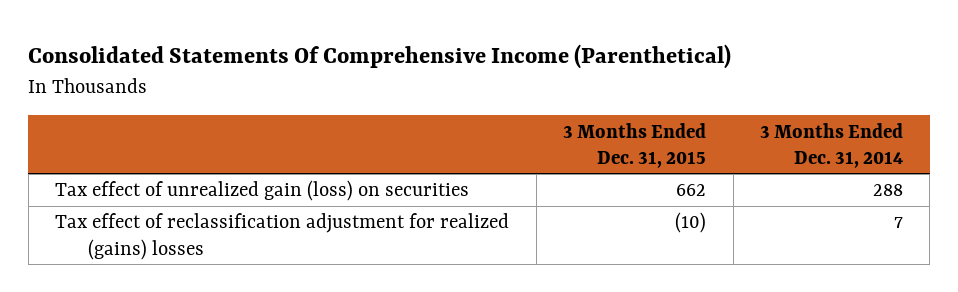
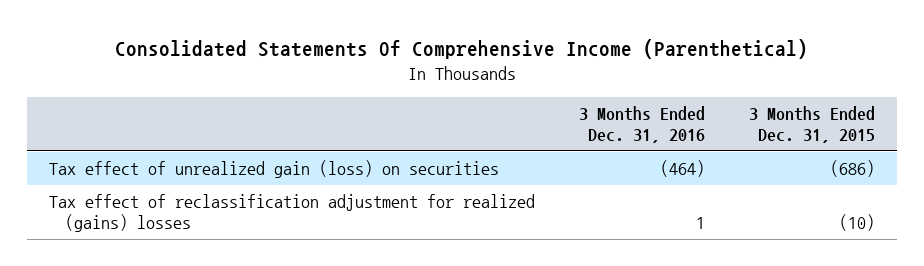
[759,122,903,168] 3 Months Ended Dec. 31, 2014 -> none
none -> [578,106,705,144] 3 Months Ended Dec. 31, 2016
[676,184,707,197] 662 -> [829,160,875,178] (686)

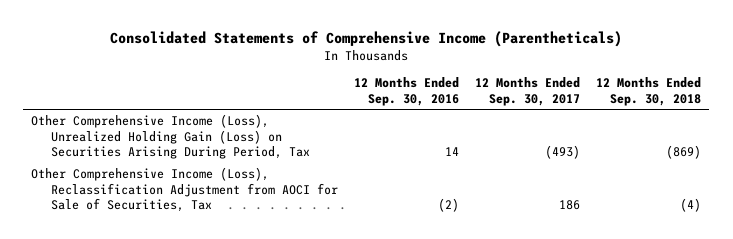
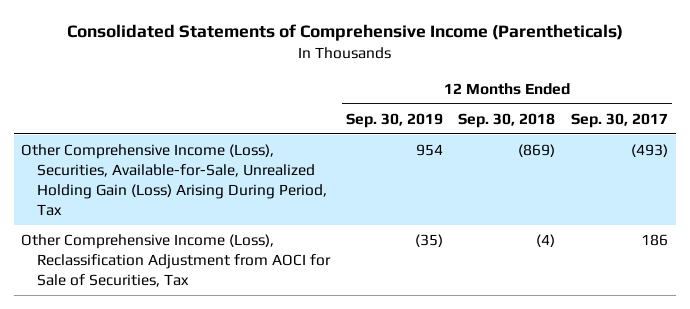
[354,77,460,107] 12 Months Ended Sep. 30, 2016 -> none
none -> [345,112,443,128] Sep. 30, 2019
[31,114,311,160] Other Comprehensive Income (Loss), Unrealized Holding Gain (Loss) on Securities Arising During Period, Tax -> [21,144,328,216] Other Comprehensive Income (Loss), Securities, Available-for-Sale, Unrealized Holding Gain (Loss) Arising During Period, Tax

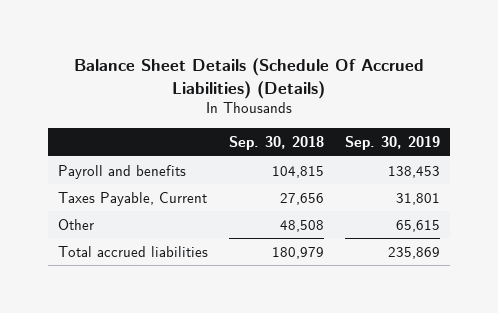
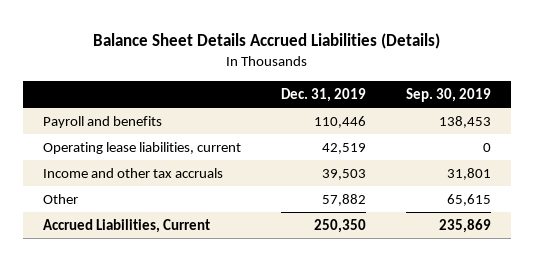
[73,57,424,99] Balance Sheet Details (Schedule Of Accrued Liabilities) (Details) -> [92,32,440,49] Balance Sheet Details Accrued Liabilities (Details)
[228,136,324,151] Sep. 30, 2018 -> none
none -> [280,87,366,102] Dec. 31, 2019
none -> [42,141,241,154] Operating lease liabilities, current
[58,191,208,206] Taxes Payable, Current -> [42,167,223,178] Income and other tax accruals
[58,245,209,257] Total accrued liabilities -> [42,218,210,233] Accrued Liabilities, Current

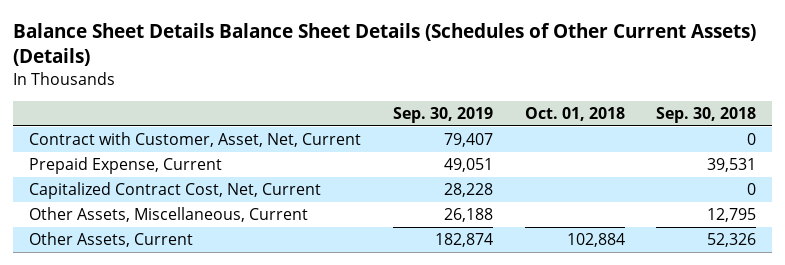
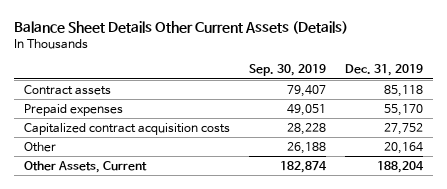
[13,23,757,67] Balance Sheet Details Balance Sheet Details (Schedules of Other Current Assets) (Details) -> [14,21,349,35] Balance Sheet Details Other Current Assets (Details)
[524,107,625,122] Oct. 01, 2018 -> none
[656,107,757,124] Sep. 30, 2018 -> none
none -> [345,64,424,77] Dec. 31, 2019
[28,132,361,148] Contract with Customer, Asset, Net, Current -> [23,84,111,95] Contract assets
[28,157,222,175] Prepaid Expense, Current -> [23,103,123,116] Prepaid expenses
[28,182,321,200] Capitalized Contract Cost, Net, Current -> [23,122,230,135] Capitalized contract acquisition costs
[28,207,308,223] Other Assets, Miscellaneous, Current -> [23,141,56,152] Other

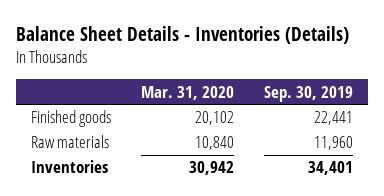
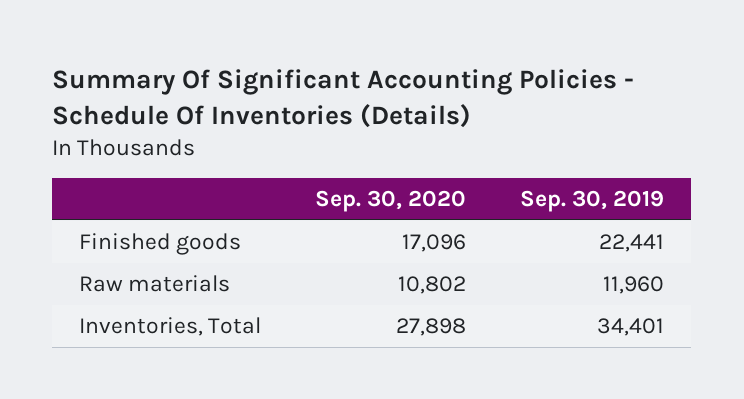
[15,25,349,44] Balance Sheet Details - Inventories (Details) -> [52,69,635,128] Summary Of Significant Accounting Policies - Schedule Of Inventories (Details)
[140,85,234,100] Mar. 31, 2020 -> none
none -> [315,190,467,213] Sep. 30, 2020
[30,160,108,174] Inventories -> [79,317,262,337] Inventories, Total

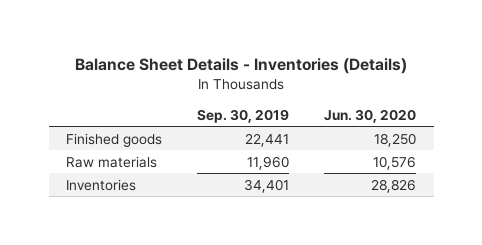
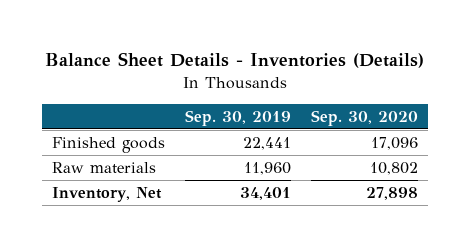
[324,108,417,123] Jun. 30, 2020 -> none
none -> [311,109,419,126] Sep. 30, 2020
[66,178,137,191] Inventories -> [51,187,162,203] Inventory, Net

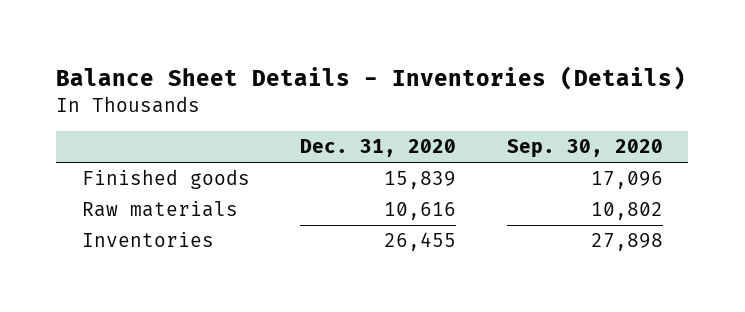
[185,109,292,126] Sep. 30, 2019 -> none
none -> [300,139,457,158] Dec. 31, 2020
[51,187,162,203] Inventory, Net -> [81,232,214,248] Inventories

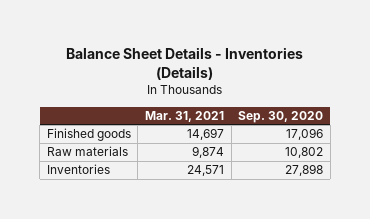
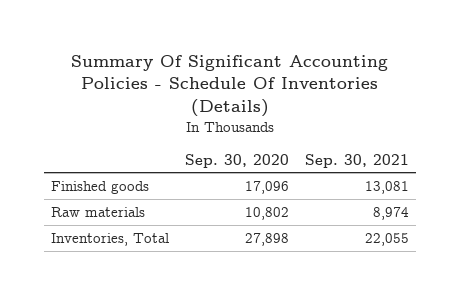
[65,46,303,80] Balance Sheet Details - Inventories (Details) -> [71,54,389,118] Summary Of Significant Accounting Policies - Schedule Of Inventories (Details)
[144,110,224,122] Mar. 31, 2021 -> none
none -> [304,153,409,168] Sep. 30, 2021
[46,164,110,175] Inventories -> [51,232,170,246] Inventories, Total

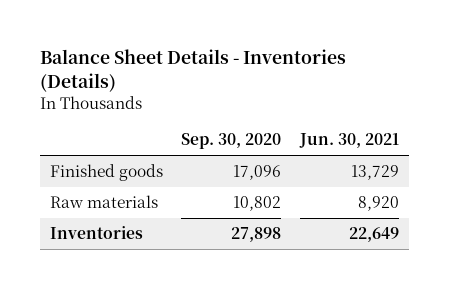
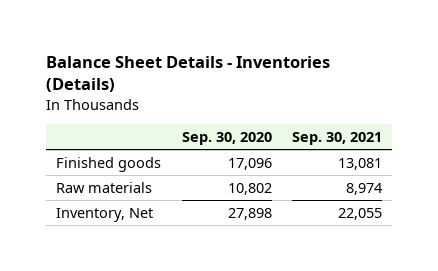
[299,133,400,149] Jun. 30, 2021 -> none
none -> [291,131,382,145] Sep. 30, 2021
[49,226,143,240] Inventories -> [56,207,154,222] Inventory, Net

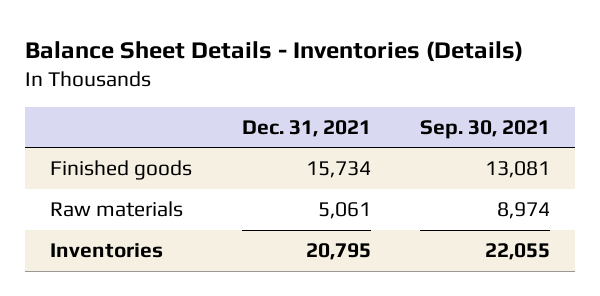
[181,131,272,145] Sep. 30, 2020 -> none
none -> [241,119,371,137] Dec. 31, 2021
[56,207,154,222] Inventory, Net -> [50,243,164,259] Inventories

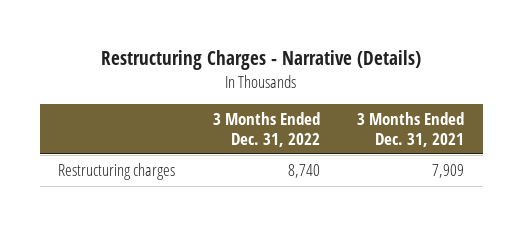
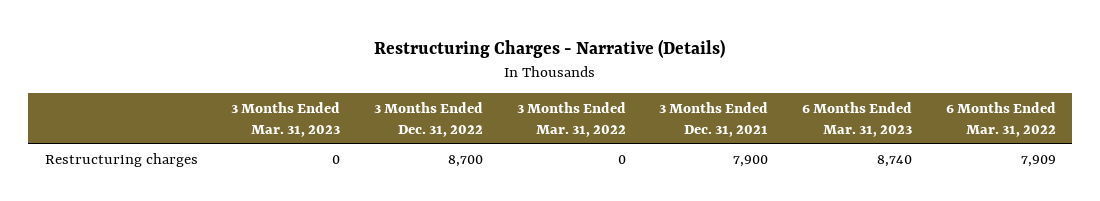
none -> [231,101,341,138] 3 Months Ended Mar. 31, 2023
none -> [516,101,626,138] 3 Months Ended Mar. 31, 2022
none -> [801,101,912,138] 6 Months Ended Mar. 31, 2023
none -> [945,101,1056,138] 6 Months Ended Mar. 31, 2022
[287,164,320,179] 8,740 -> [447,155,483,168] 8,700
[432,164,465,179] 7,909 -> [733,155,769,168] 7,900

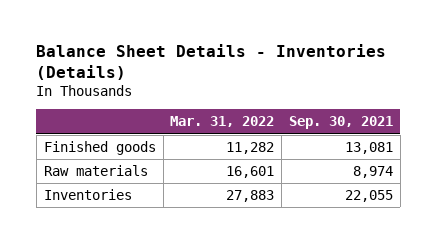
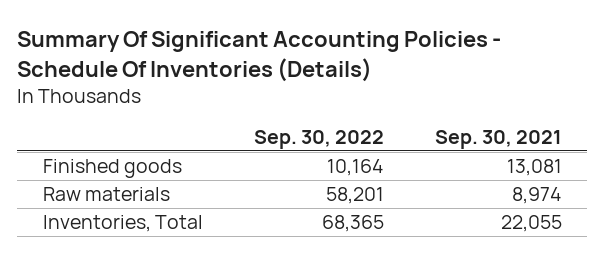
[36,44,387,80] Balance Sheet Details - Inventories (Details) -> [17,31,502,82] Summary Of Significant Accounting Policies - Schedule Of Inventories (Details)
[170,116,275,128] Mar. 31, 2022 -> none
none -> [253,129,384,149] Sep. 30, 2022
[43,189,132,201] Inventories -> [42,215,203,233] Inventories, Total

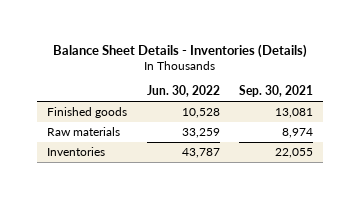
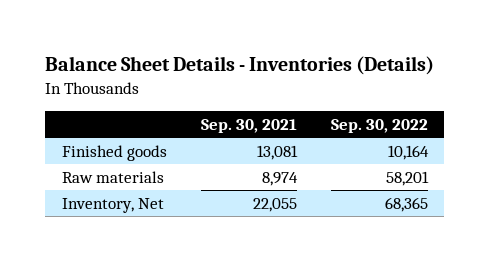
[146,85,220,98] Jun. 30, 2022 -> none
none -> [330,119,428,134] Sep. 30, 2022
[47,147,106,157] Inventories -> [61,197,164,213] Inventory, Net

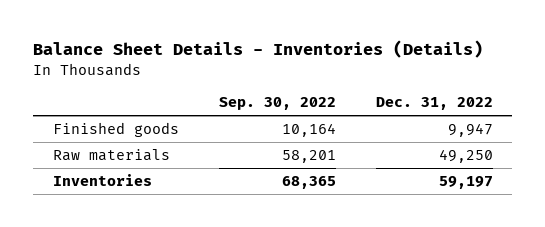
[200,119,297,134] Sep. 30, 2021 -> none
none -> [375,97,493,111] Dec. 31, 2022
[61,197,164,213] Inventory, Net -> [52,174,152,187] Inventories

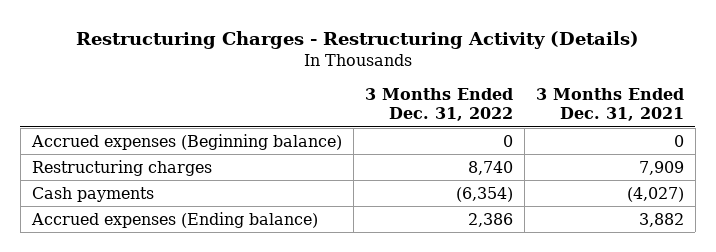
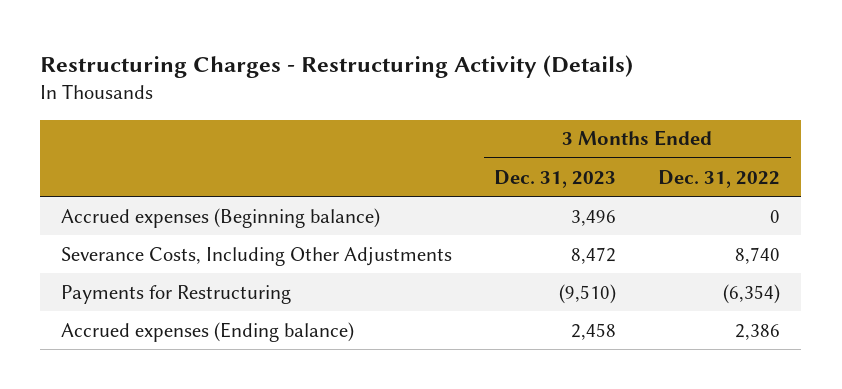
[535,88,684,122] 3 Months Ended Dec. 31, 2021 -> none
none -> [494,169,617,188] Dec. 31, 2023
[31,159,212,176] Restructuring charges -> [61,246,453,266] Severance Costs, Including Other Adjustments
[31,186,154,202] Cash payments -> [61,284,292,304] Payments for Restructuring

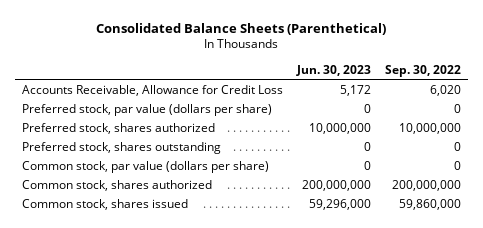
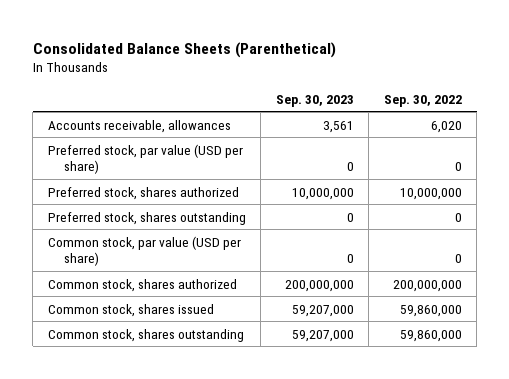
[295,64,371,76] Jun. 30, 2023 -> none
none -> [275,94,354,107] Sep. 30, 2023
[21,84,283,96] Accounts Receivable, Allowance for Credit Loss -> none
none -> [47,119,231,133] Accounts receivable, allowances
[21,103,272,116] Preferred stock, par value (dollars per share) -> [47,143,243,175] Preferred stock, par value (USD per share)
[21,160,269,173] Common stock, par value (dollars per share) -> [47,235,241,267] Common stock, par value (USD per share)
none -> [47,328,244,342] Common stock, shares outstanding

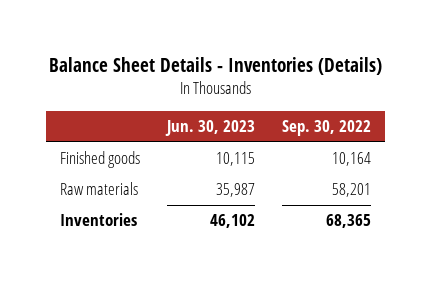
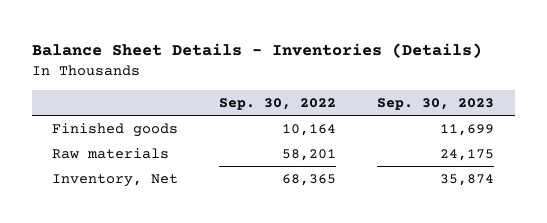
[165,120,256,137] Jun. 30, 2023 -> none
none -> [377,97,495,110] Sep. 30, 2023
[59,213,137,227] Inventories -> [52,173,179,187] Inventory, Net

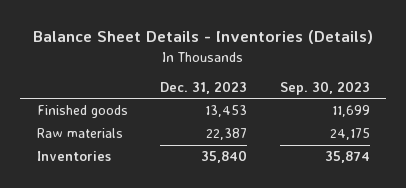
[219,97,337,110] Sep. 30, 2022 -> none
none -> [160,80,248,94] Dec. 31, 2023
[52,173,179,187] Inventory, Net -> [36,151,111,162] Inventories

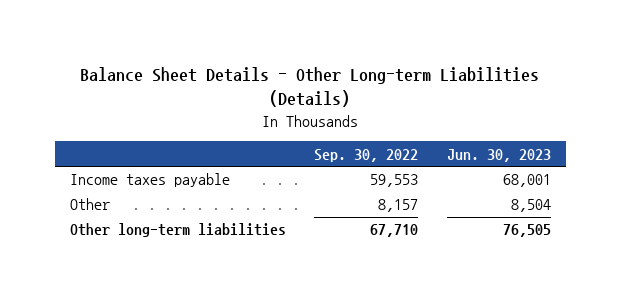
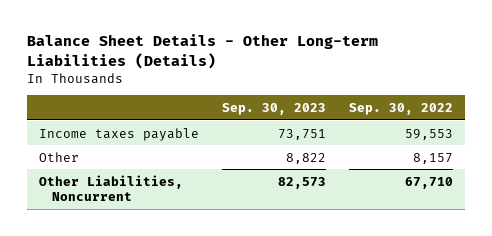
[447,148,552,162] Jun. 30, 2023 -> none
none -> [221,102,326,115] Sep. 30, 2023
[69,223,286,238] Other long-term liabilities -> [38,174,183,202] Other Liabilities, Noncurrent

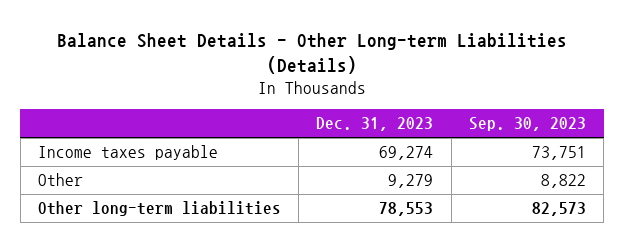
[349,102,454,115] Sep. 30, 2022 -> none
none -> [316,117,434,132] Dec. 31, 2023
[38,174,183,202] Other Liabilities, Noncurrent -> [38,201,282,217] Other long-term liabilities

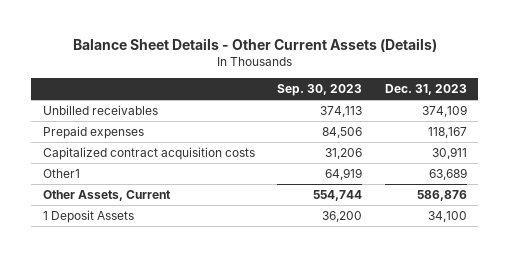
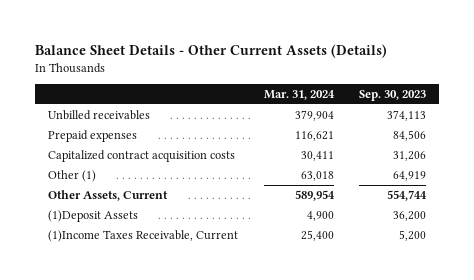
[385,84,468,96] Dec. 31, 2023 -> none
none -> [263,89,335,100] Mar. 31, 2024
[42,168,80,178] Other1 -> [48,169,97,182] Other (1)
[42,209,134,223] 1 Deposit Assets -> [48,209,139,222] (1)Deposit Assets
none -> [48,229,239,242] (1)Income Taxes Receivable, Current

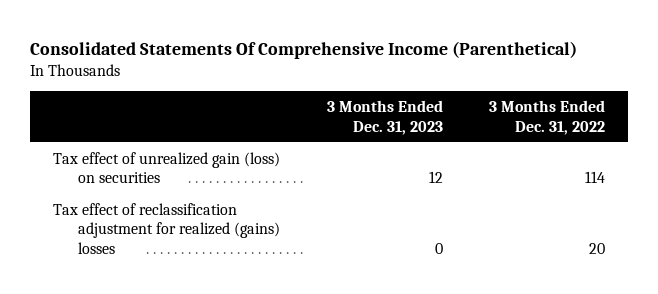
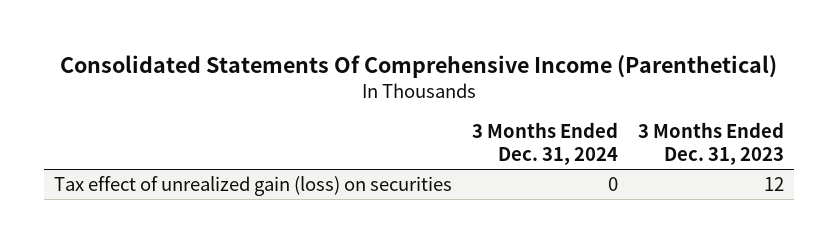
[488,100,605,135] 3 Months Ended Dec. 31, 2022 -> none
none -> [472,122,619,166] 3 Months Ended Dec. 31, 2024
[53,202,281,255] Tax effect of reclassification adjustment for realized (gains) losses -> none

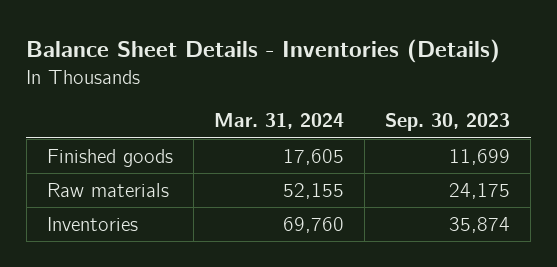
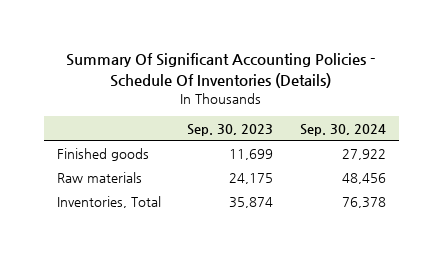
[26,38,501,63] Balance Sheet Details - Inventories (Details) -> [66,53,376,88] Summary Of Significant Accounting Policies - Schedule Of Inventories (Details)
[214,113,345,130] Mar. 31, 2024 -> none
none -> [299,123,386,136] Sep. 30, 2024
[46,216,138,231] Inventories -> [57,195,162,208] Inventories, Total

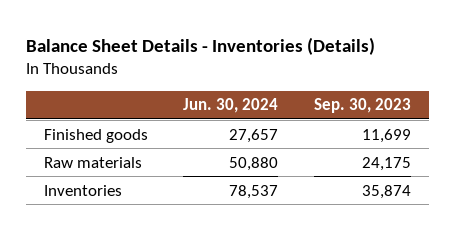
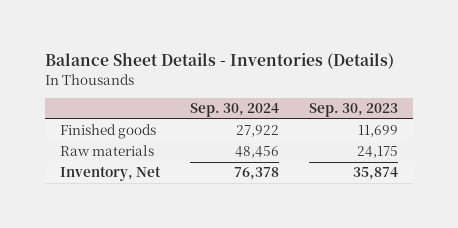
[183,98,279,114] Jun. 30, 2024 -> none
none -> [190,103,280,118] Sep. 30, 2024
[43,184,122,196] Inventories -> [60,166,162,182] Inventory, Net

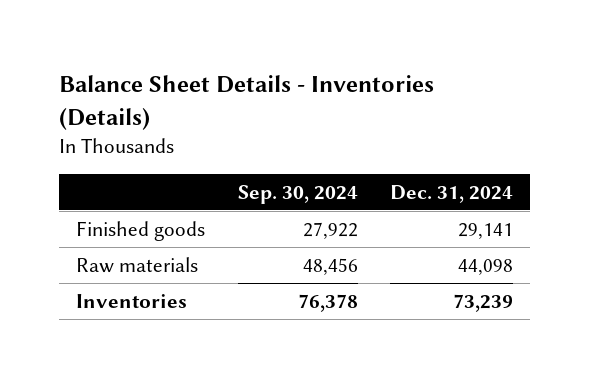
[308,103,398,118] Sep. 30, 2023 -> none
none -> [390,184,514,203] Dec. 31, 2024
[60,166,162,182] Inventory, Net -> [75,293,187,308] Inventories

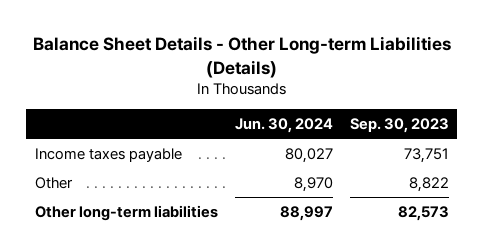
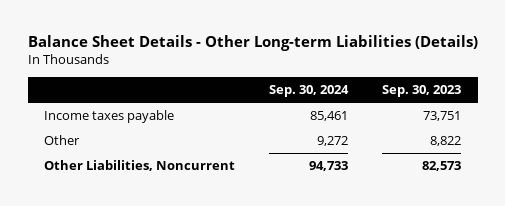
[234,118,333,134] Jun. 30, 2024 -> none
none -> [269,85,350,98] Sep. 30, 2024
[34,204,218,221] Other long-term liabilities -> [44,160,236,172] Other Liabilities, Noncurrent

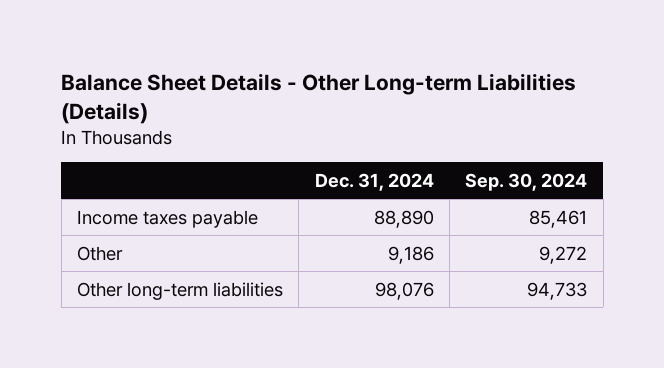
[381,85,461,98] Sep. 30, 2023 -> none
none -> [314,172,434,191] Dec. 31, 2024
[44,160,236,172] Other Liabilities, Noncurrent -> [77,281,284,300] Other long-term liabilities

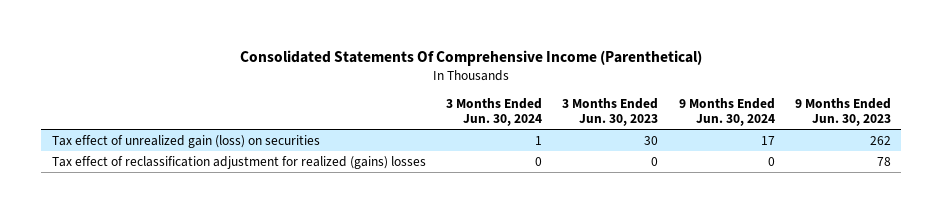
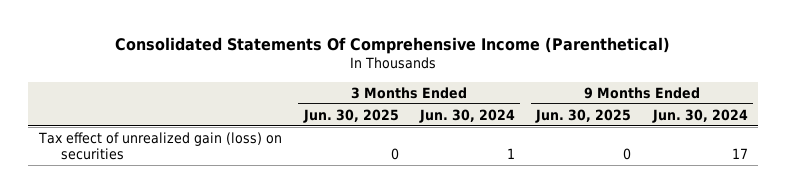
[562,98,659,127] 3 Months Ended Jun. 30, 2023 -> none
[795,98,892,127] 9 Months Ended Jun. 30, 2023 -> none
none -> [302,108,399,123] Jun. 30, 2025
none -> [535,108,632,123] Jun. 30, 2025
[51,155,426,169] Tax effect of reclassification adjustment for realized (gains) losses -> none

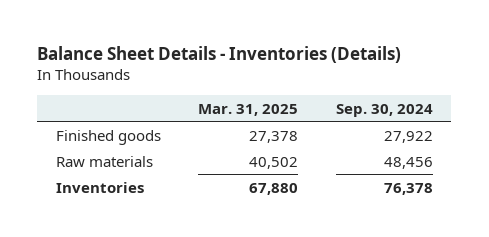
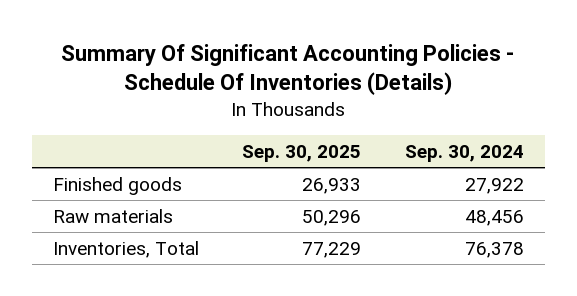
[37,46,402,64] Balance Sheet Details - Inventories (Details) -> [61,44,515,96] Summary Of Significant Accounting Policies - Schedule Of Inventories (Details)
[198,103,299,116] Mar. 31, 2025 -> none
none -> [242,144,362,162] Sep. 30, 2025
[56,181,145,193] Inventories -> [53,240,200,258] Inventories, Total

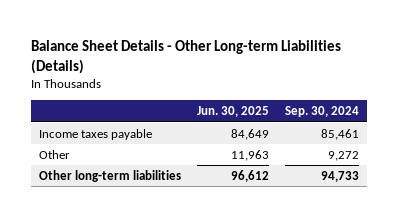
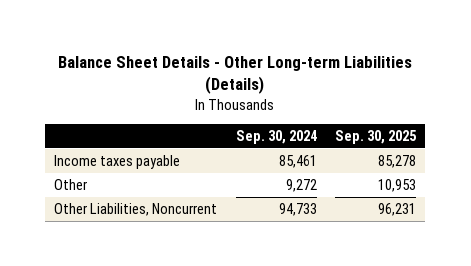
[197,106,270,118] Jun. 30, 2025 -> none
none -> [335,130,418,145] Sep. 30, 2025
[39,169,182,182] Other long-term liabilities -> [54,203,218,217] Other Liabilities, Noncurrent

